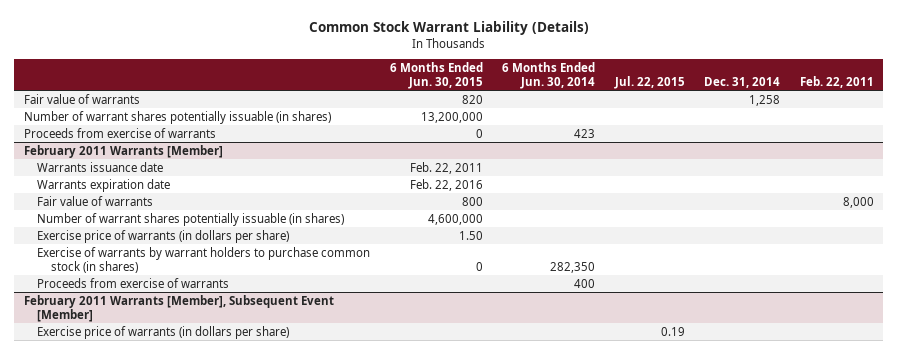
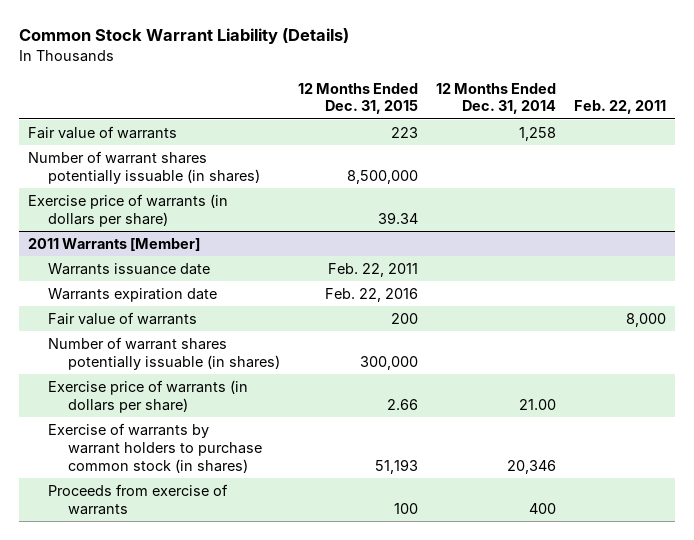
[389,62,483,89] 6 Months Ended Jun. 30, 2015 -> none
[502,62,596,89] 6 Months Ended Jun. 30, 2014 -> none
[613,75,685,89] Jul. 22, 2015 -> none
[704,76,781,88] Dec. 31, 2014 -> none
none -> [297,82,418,115] 12 Months Ended Dec. 31, 2015
none -> [436,82,557,115] 12 Months Ended Dec. 31, 2014
[23,127,216,138] Proceeds from exercise of warrants -> none
none -> [27,194,228,227] Exercise price of warrants (in dollars per share)
[23,144,223,158] February 2011 Warrants [Member] -> [27,238,200,252] 2011 Warrants [Member]
[23,294,334,322] February 2011 Warrants [Member], Subsequent Event [Member] -> none
[37,325,290,339] Exercise price of warrants (in dollars per share) -> none

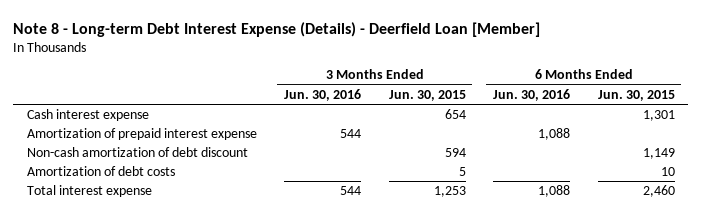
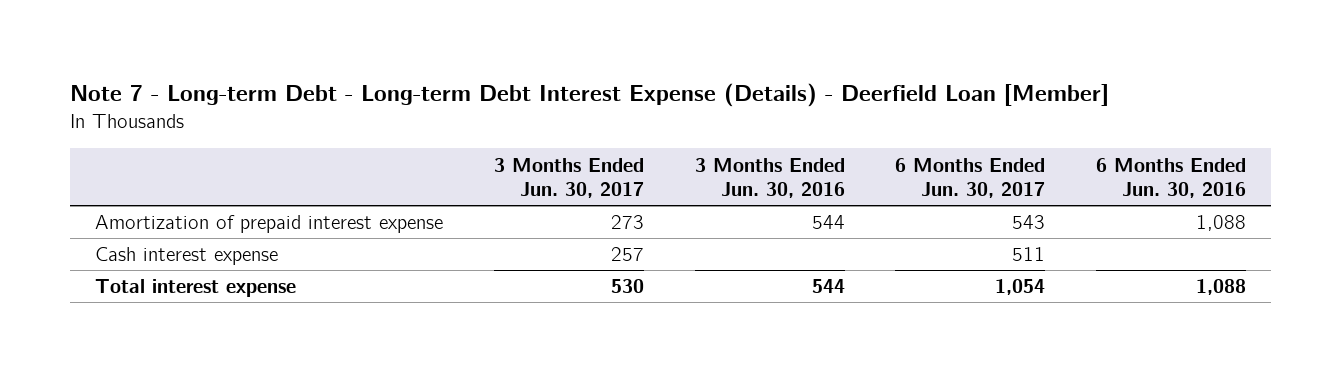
[12,21,540,37] Note 8 - Long-term Debt Interest Expense (Details) - Deerfield Loan [Member] -> [70,83,1110,108] Note 7 - Long-term Debt - Long-term Debt Interest Expense (Details) - Deerfield Loan [Member]
[388,89,466,101] Jun. 30, 2015 -> none
[597,89,675,101] Jun. 30, 2015 -> none
none -> [494,157,645,198] 3 Months Ended Jun. 30, 2017
none -> [895,157,1046,198] 6 Months Ended Jun. 30, 2017
[26,147,248,158] Non-cash amortization of debt discount -> none
[26,166,175,177] Amortization of debt costs -> none
[26,109,149,122] Cash interest expense -> [95,247,279,266] Cash interest expense

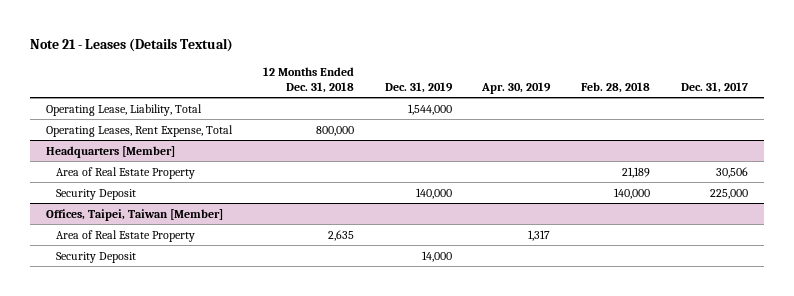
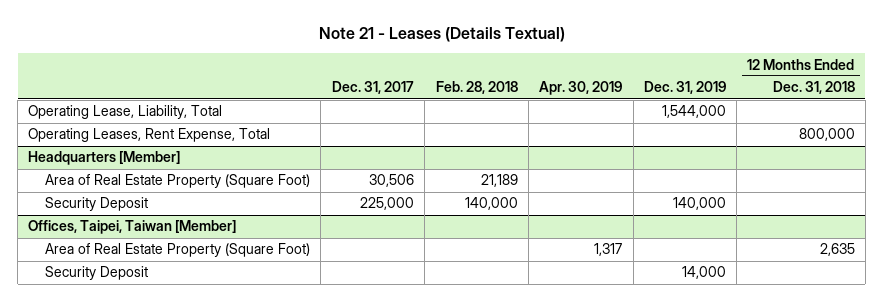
[55,166,195,179] Area of Real Estate Property -> [45,174,311,189] Area of Real Estate Property (Square Foot)
[55,229,195,242] Area of Real Estate Property -> [45,243,311,258] Area of Real Estate Property (Square Foot)

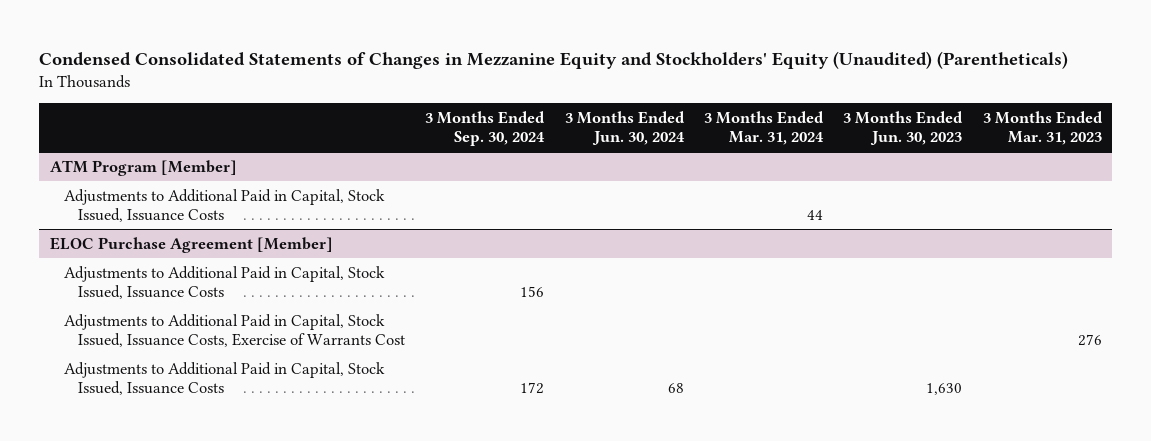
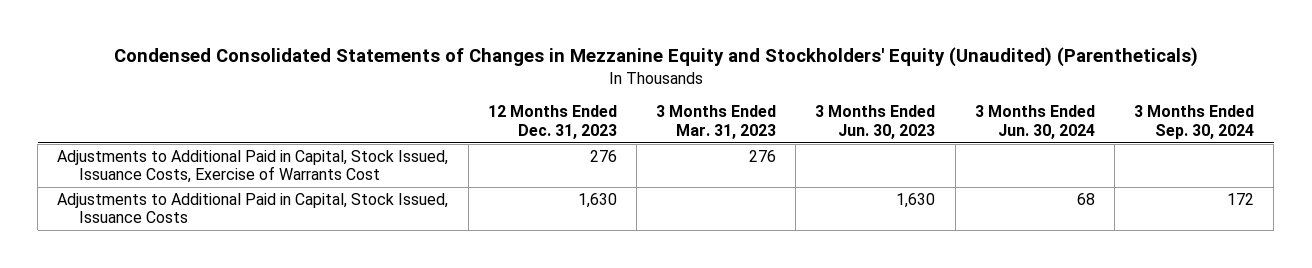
[704,110,825,145] 3 Months Ended Mar. 31, 2024 -> none
none -> [487,105,617,140] 12 Months Ended Dec. 31, 2023
[49,159,237,176] ATM Program [Member] -> none
[63,188,385,222] Adjustments to Additional Paid in Capital, Stock Issued, Issuance Costs -> none
[49,236,333,253] ELOC Purchase Agreement [Member] -> none
[63,265,385,299] Adjustments to Additional Paid in Capital, Stock Issued, Issuance Costs -> none

